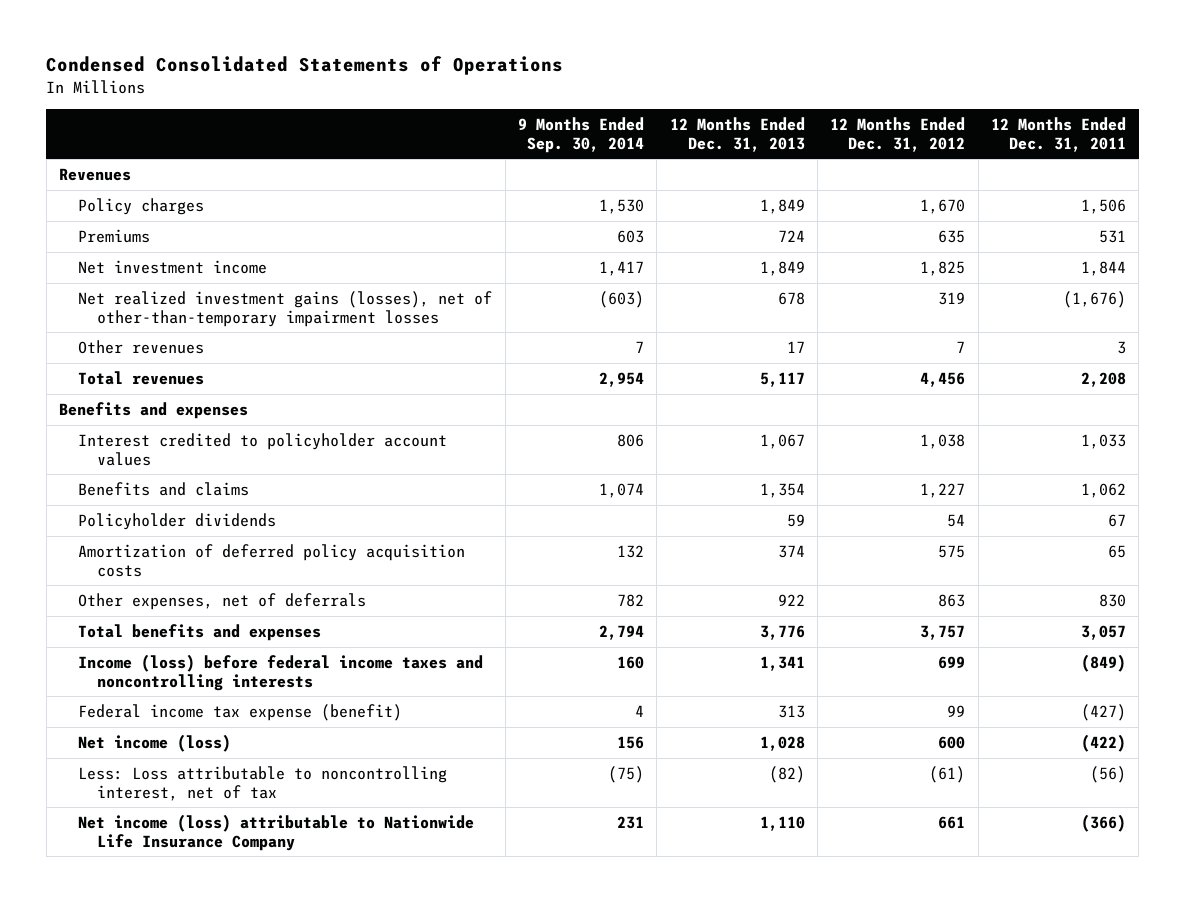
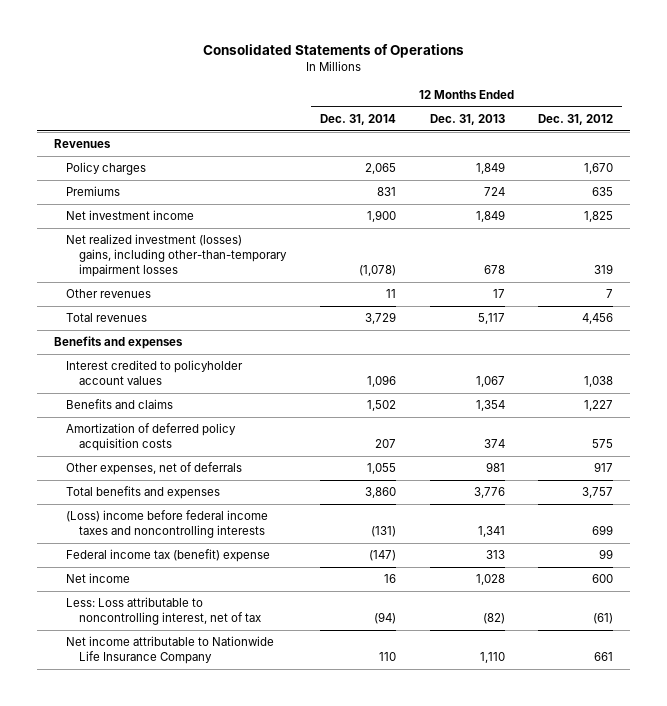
[46,56,564,76] Condensed Consolidated Statements of Operations -> [202,44,464,59] Consolidated Statements of Operations
[517,116,644,153] 9 Months Ended Sep. 30, 2014 -> none
[990,116,1126,152] 12 Months Ended Dec. 31, 2011 -> none
none -> [319,113,396,125] Dec. 31, 2014
[78,291,493,327] Net realized investment gains (losses), net of other-than-temporary impairment losses -> [66,234,287,278] Net realized investment (losses) gains, including other-than-temporary impairment losses
[78,513,277,531] Policyholder dividends -> none
[777,594,805,607] 922 -> [485,462,505,473] 981
[938,594,966,608] 863 -> [594,462,614,473] 917
[78,654,484,691] Income (loss) before federal income taxes and noncontrolling interests -> [66,510,269,539] (Loss) income before federal income taxes and noncontrolling interests
[78,704,403,722] Federal income tax expense (benefit) -> [66,549,271,563] Federal income tax (benefit) expense
[78,734,232,753] Net income (loss) -> [66,573,131,584] Net income
[78,814,475,851] Net income (loss) attributable to Nationwide Life Insurance Company -> [66,636,275,665] Net income attributable to Nationwide Life Insurance Company

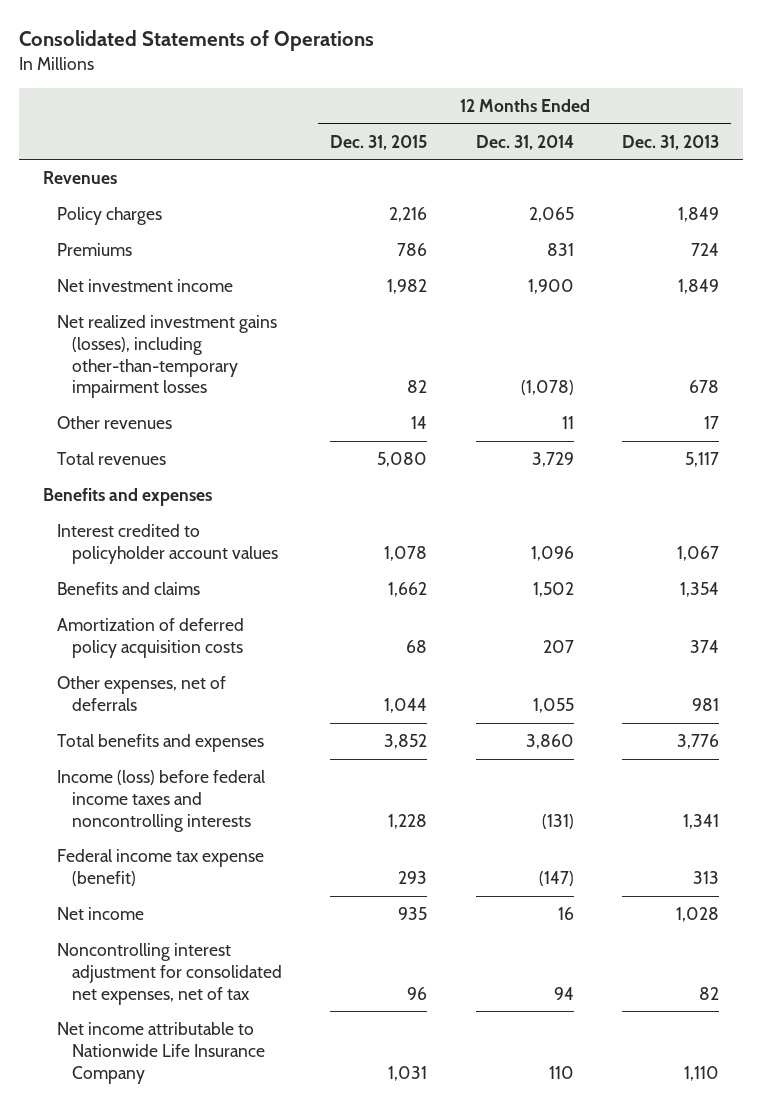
[538,113,614,125] Dec. 31, 2012 -> none
none -> [330,134,428,150] Dec. 31, 2015
[66,234,287,278] Net realized investment (losses) gains, including other-than-temporary impairment losses -> [57,315,278,399] Net realized investment gains (losses), including other-than-temporary impairment losses
[66,510,269,539] (Loss) income before federal income taxes and noncontrolling interests -> [57,770,266,832] Income (loss) before federal income taxes and noncontrolling interests
[66,549,271,563] Federal income tax (benefit) expense -> [57,849,265,886] Federal income tax expense (benefit)
[66,597,261,626] Less: Loss attributable to noncontrolling interest, net of tax -> [57,943,282,1005] Noncontrolling interest adjustment for consolidated net expenses, net of tax
[373,612,396,625] (94) -> [553,986,574,1000] 94
[482,613,505,625] (82) -> [699,986,720,1000] 82

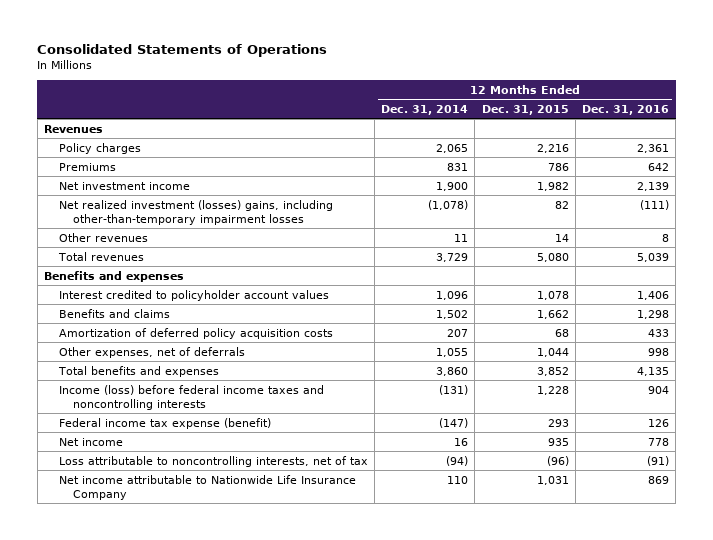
[622,134,720,150] Dec. 31, 2013 -> none
none -> [582,104,670,115] Dec. 31, 2016
[57,315,278,399] Net realized investment gains (losses), including other-than-temporary impairment losses -> [58,199,333,225] Net realized investment (losses) gains, including other-than-temporary impairment losses
[57,943,282,1005] Noncontrolling interest adjustment for consolidated net expenses, net of tax -> [58,455,368,467] Loss attributable to noncontrolling interests, net of tax
[407,986,428,1000] 96 -> [546,455,569,466] (96)
[553,986,574,1000] 94 -> [446,455,469,466] (94)

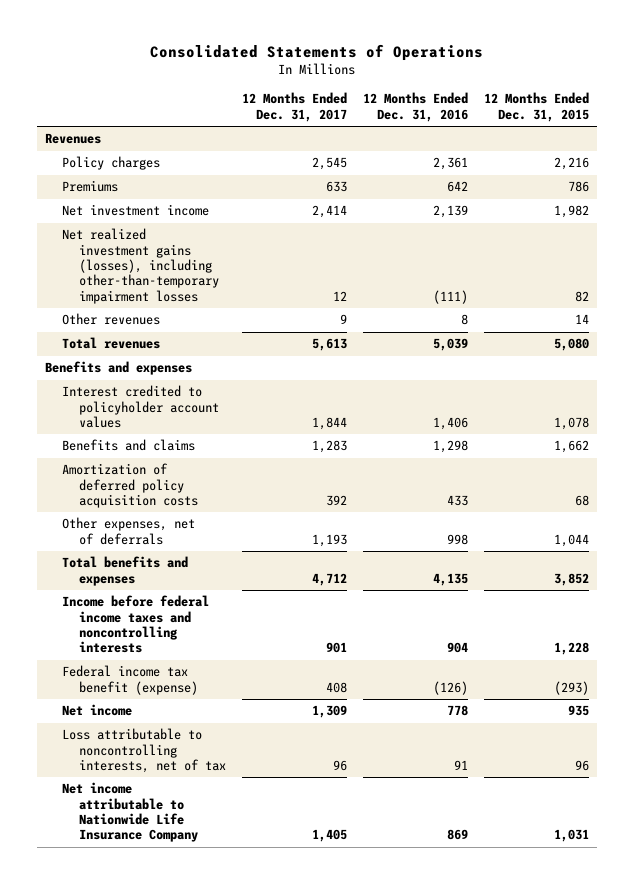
[381,104,469,115] Dec. 31, 2014 -> none
none -> [241,92,347,122] 12 Months Ended Dec. 31, 2017
[58,199,333,225] Net realized investment (losses) gains, including other-than-temporary impairment losses -> [61,228,220,304] Net realized investment gains (losses), including other-than-temporary impairment losses
[58,384,324,410] Income (loss) before federal income taxes and noncontrolling interests -> [61,595,209,654] Income before federal income taxes and noncontrolling interests
[58,417,271,429] Federal income tax expense (benefit) -> [61,665,199,695] Federal income tax benefit (expense)
[547,418,569,427] 293 -> [553,680,589,695] (293)
[648,418,670,427] 126 -> [432,680,468,695] (126)
[546,455,569,466] (96) -> [574,760,589,772] 96
[647,455,670,466] (91) -> [453,760,468,771] 91

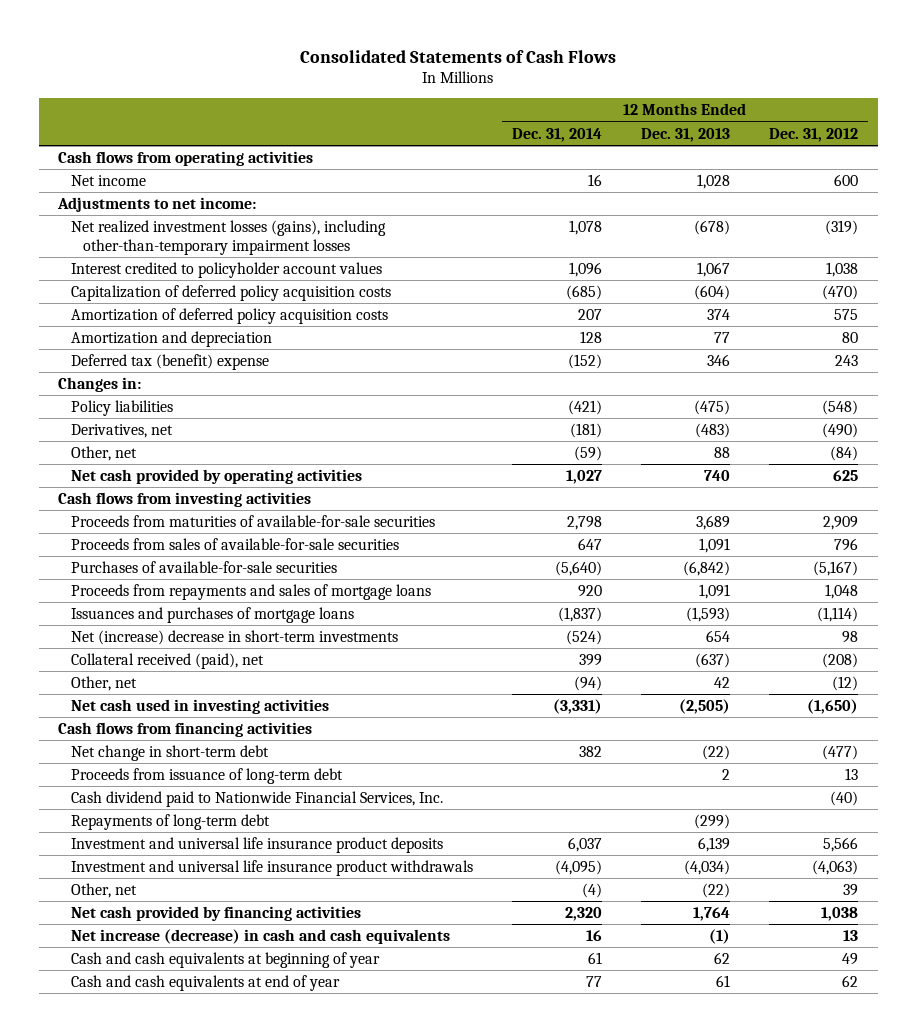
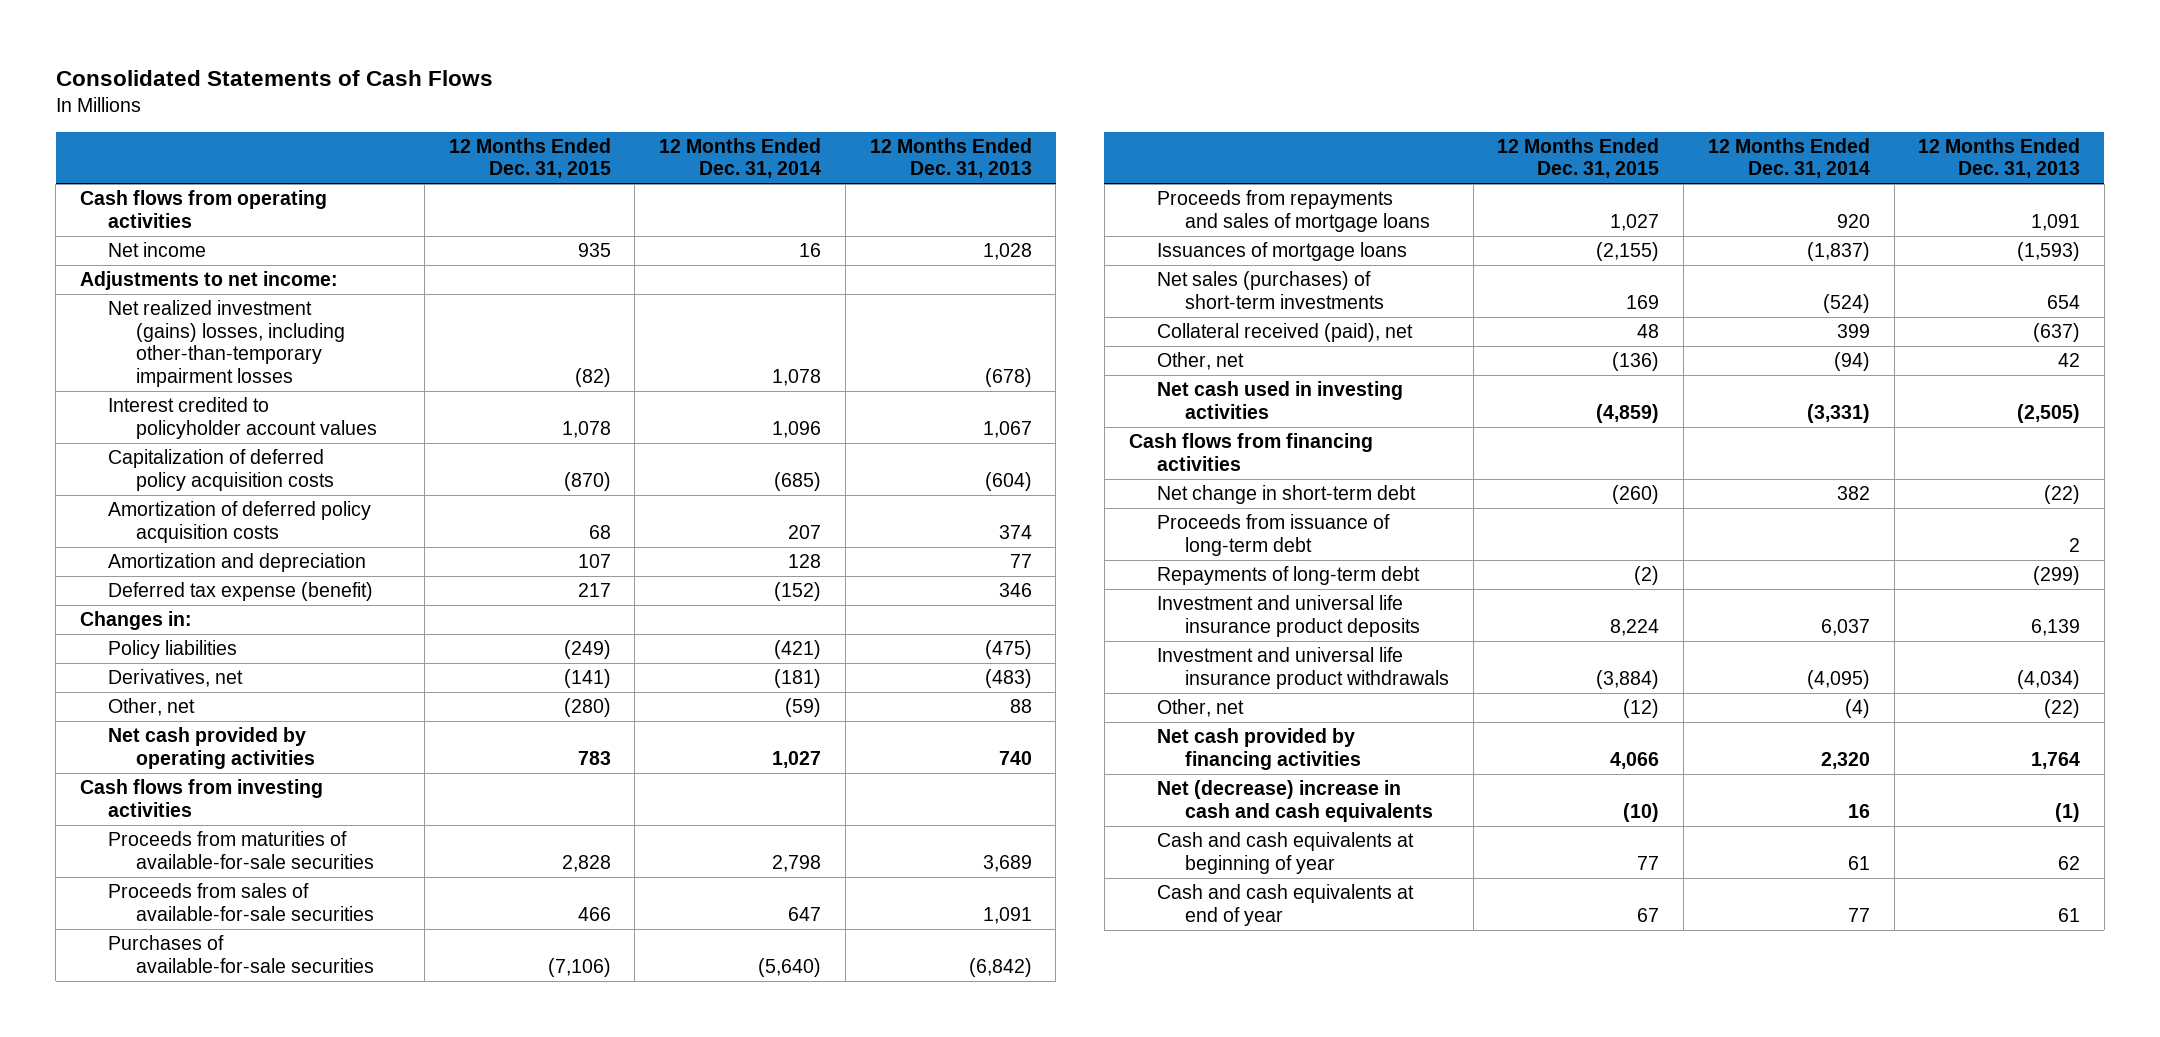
[769,127,859,142] Dec. 31, 2012 -> none
none -> [448,137,611,179] 12 Months Ended Dec. 31, 2015
[70,219,386,255] Net realized investment losses (gains), including other-than-temporary impairment losses -> [108,300,346,387] Net realized investment (gains) losses, including other-than-temporary impairment losses
[70,353,269,370] Deferred tax (benefit) expense -> [108,582,374,602] Deferred tax expense (benefit)
[70,606,354,623] Issuances and purchases of mortgage loans -> [1156,242,1407,262] Issuances of mortgage loans
[70,629,398,645] Net (increase) decrease in short-term investments -> [1156,271,1385,309] Net sales (purchases) of short-term investments
[70,790,443,807] Cash dividend paid to Nationwide Financial Services, Inc. -> none
[70,928,450,944] Net increase (decrease) in cash and cash equivalents -> [1156,780,1434,822] Net (decrease) increase in cash and cash equivalents

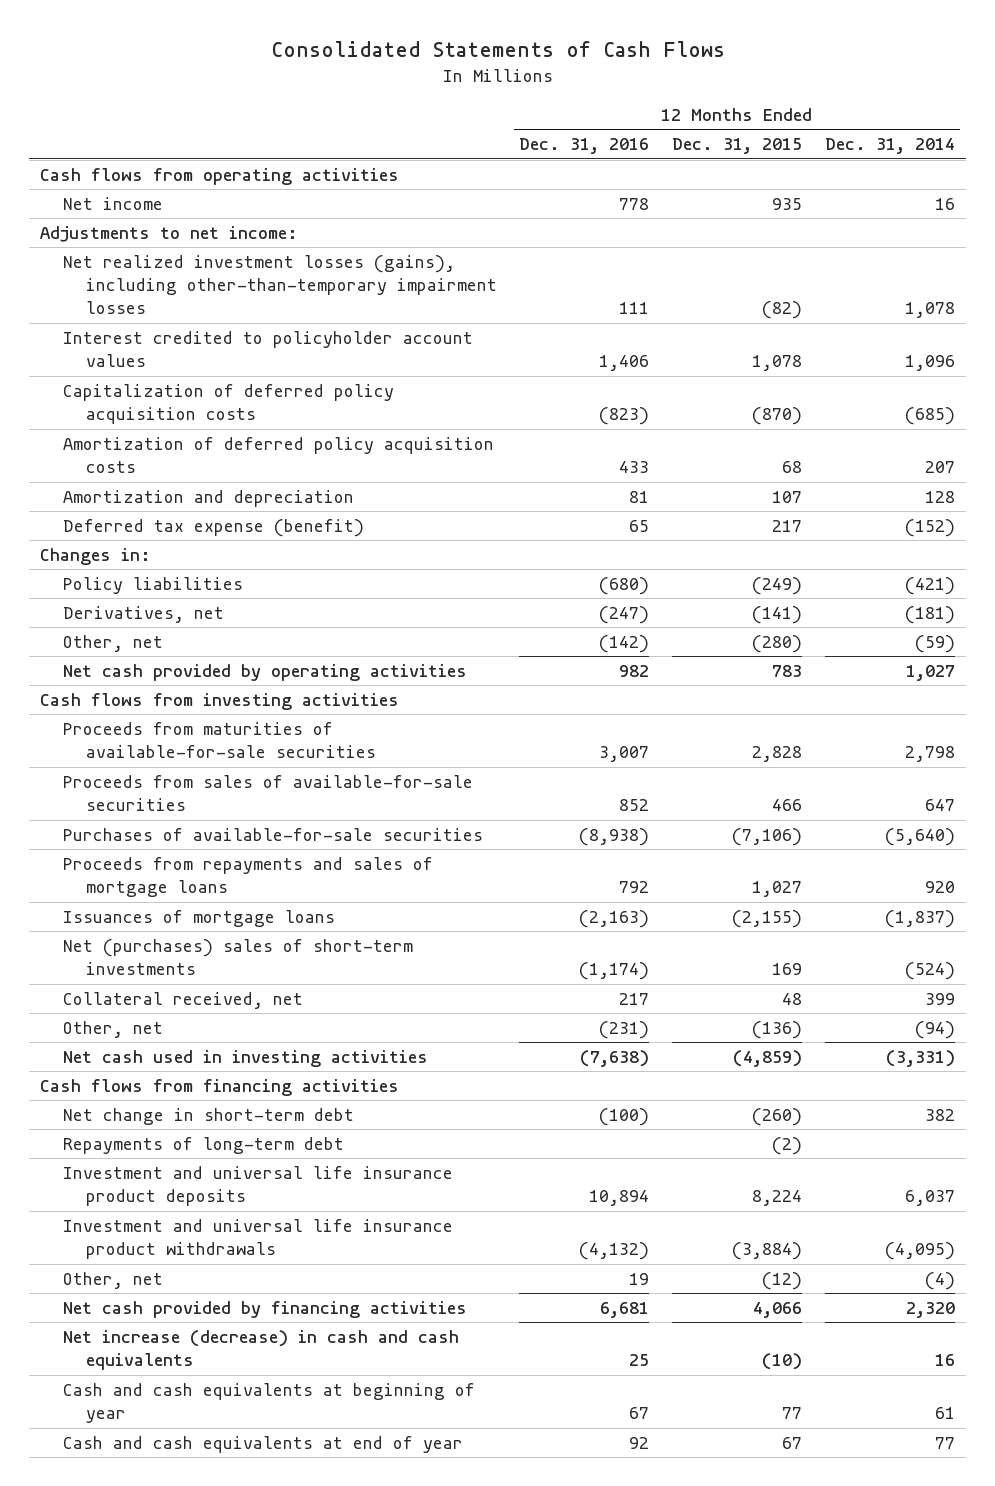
[869,137,1032,179] 12 Months Ended Dec. 31, 2013 -> none
none -> [519,138,650,155] Dec. 31, 2016
[108,300,346,387] Net realized investment (gains) losses, including other-than-temporary impairment losses -> [63,254,497,315] Net realized investment losses (gains), including other-than-temporary impairment losses
[1156,271,1385,309] Net sales (purchases) of short-term investments -> [63,938,414,976] Net (purchases) sales of short-term investments
[1156,323,1413,343] Collateral received (paid), net -> [63,991,304,1009] Collateral received, net
[1156,514,1390,556] Proceeds from issuance of long-term debt -> none
[1156,780,1434,822] Net (decrease) increase in cash and cash equivalents -> [63,1329,460,1371] Net increase (decrease) in cash and cash equivalents

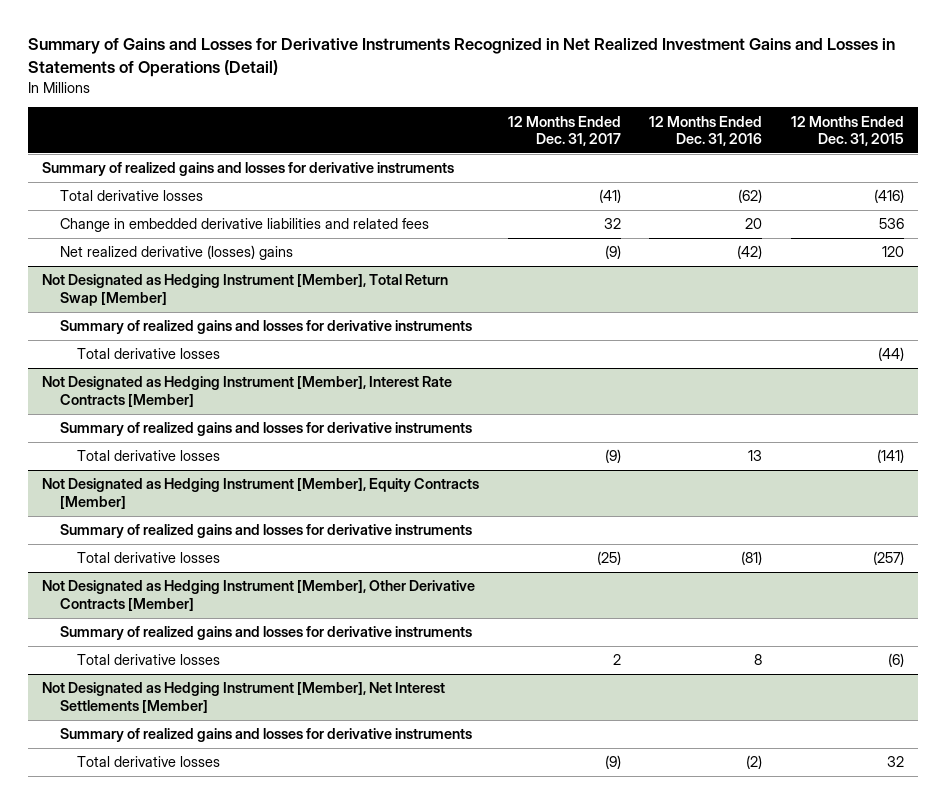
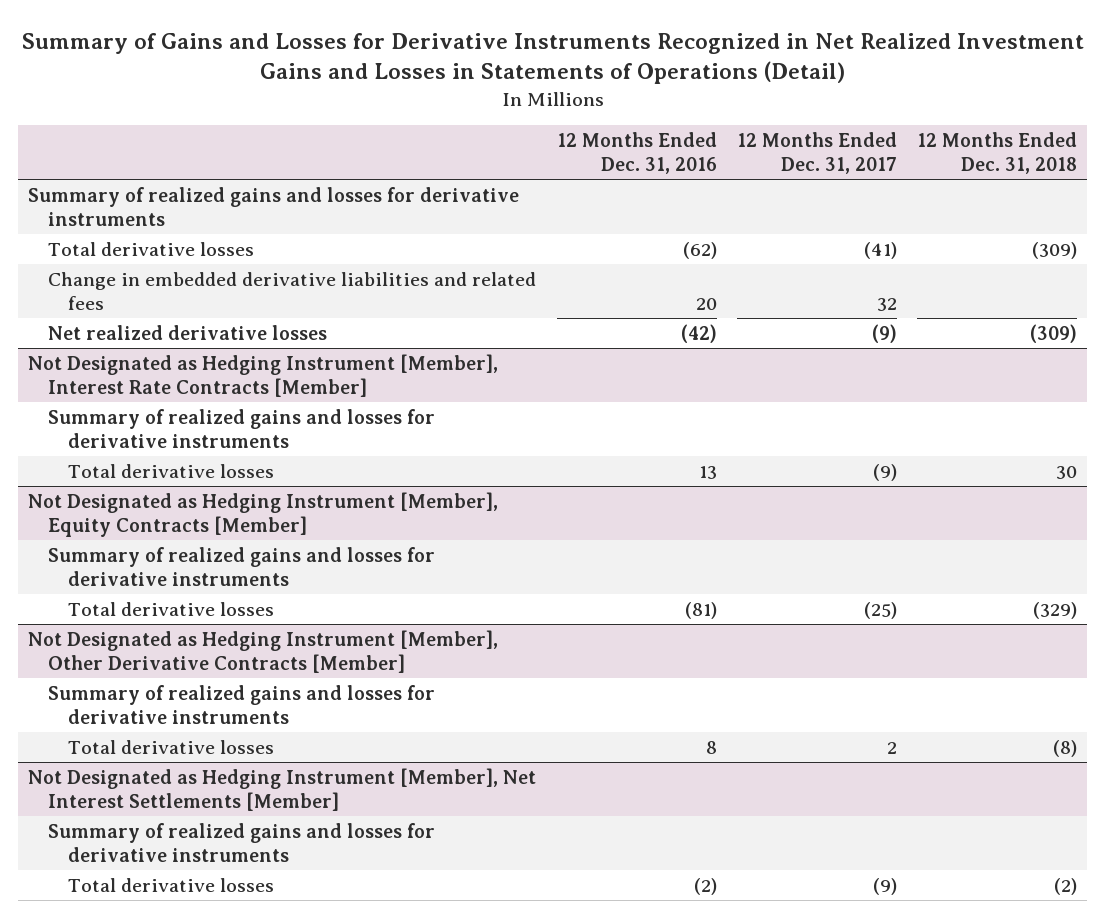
[790,115,904,147] 12 Months Ended Dec. 31, 2015 -> none
none -> [917,132,1078,175] 12 Months Ended Dec. 31, 2018
[42,274,449,306] Not Designated as Hedging Instrument [Member], Total Return Swap [Member] -> none
[59,320,472,335] Summary of realized gains and losses for derivative instruments -> none
[77,348,221,360] Total derivative losses -> none
[59,245,293,261] Net realized derivative (losses) gains -> [48,324,328,340] Net realized derivative losses

